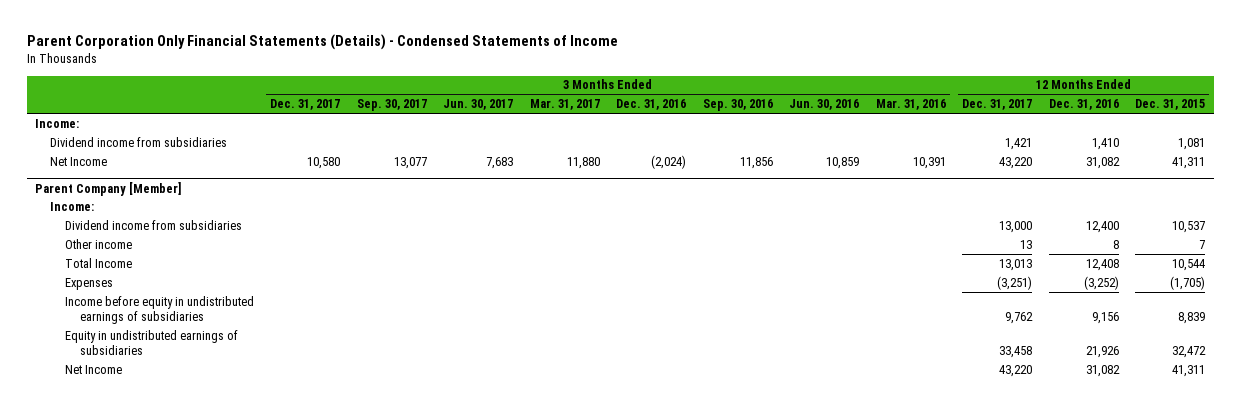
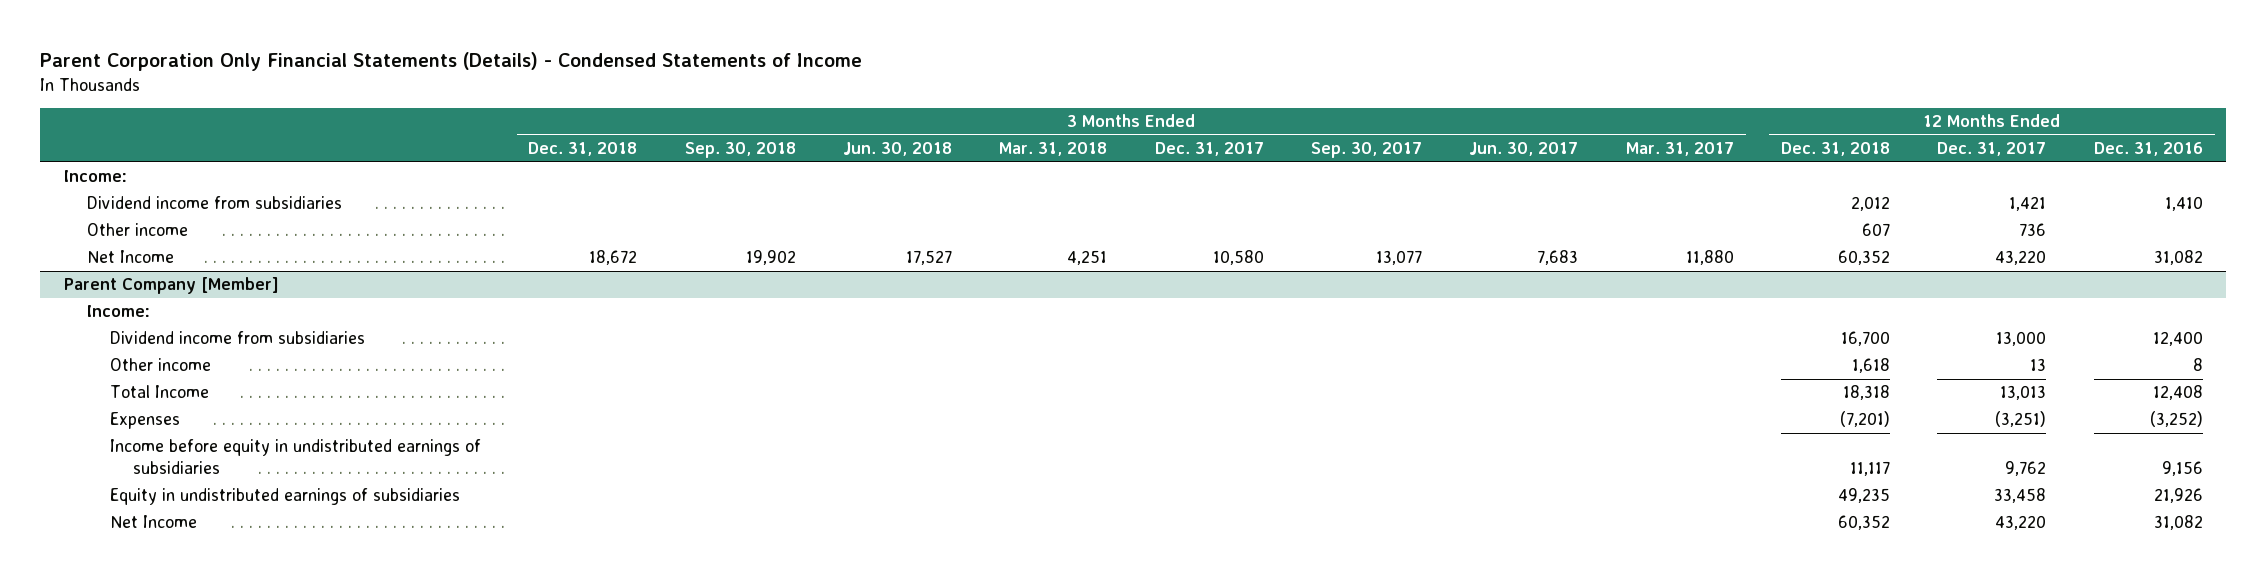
[616,99,687,111] Dec. 31, 2016 -> none
[702,99,773,112] Sep. 30, 2016 -> none
[789,99,860,111] Jun. 30, 2016 -> none
[875,99,946,111] Mar. 31, 2016 -> none
[1135,99,1206,111] Dec. 31, 2015 -> none
none -> [528,142,638,157] Dec. 31, 2018
none -> [684,142,796,159] Sep. 30, 2018
none -> [843,142,953,157] Jun. 30, 2018
none -> [999,142,1108,157] Mar. 31, 2018
none -> [1781,142,1891,157] Dec. 31, 2018
none -> [86,223,188,237] Other income

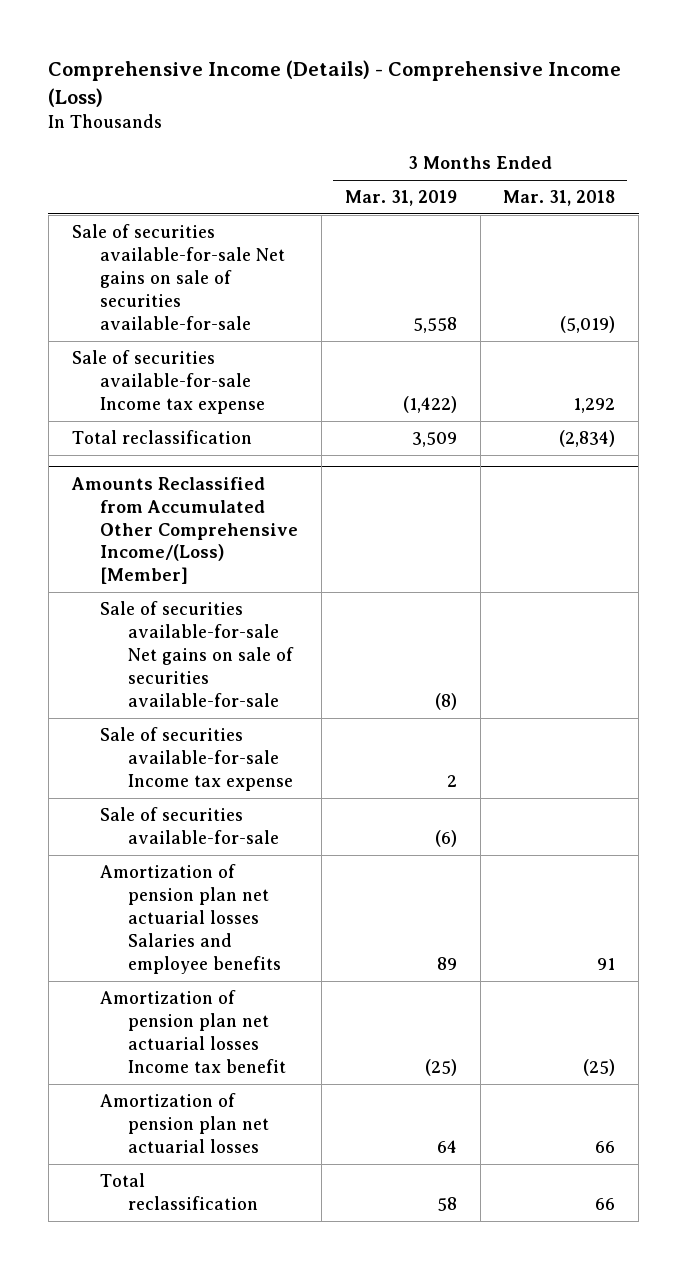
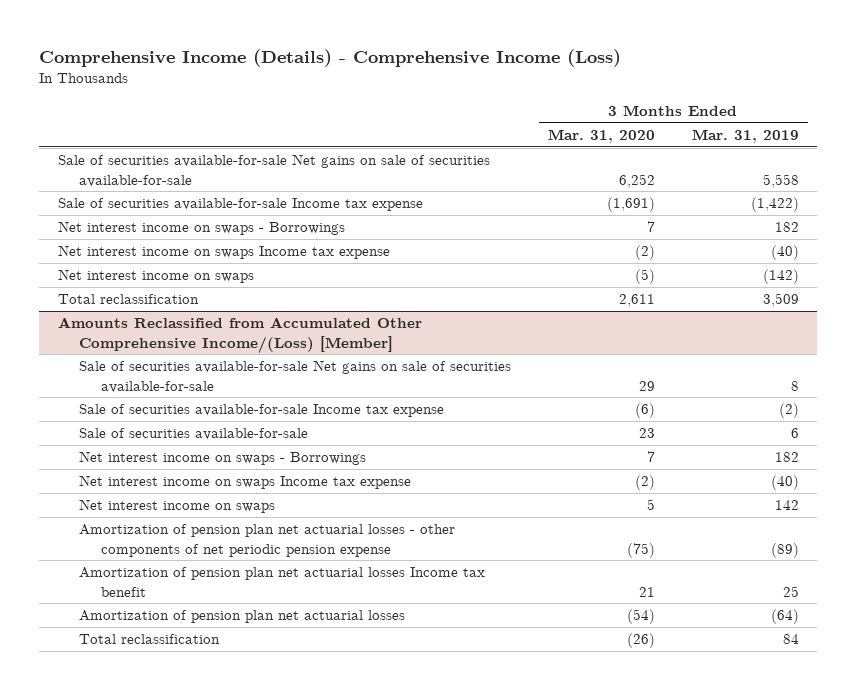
[503,190,616,207] Mar. 31, 2018 -> none
none -> [547,129,655,144] Mar. 31, 2020
none -> [57,221,345,236] Net interest income on swaps - Borrowings
none -> [57,245,390,260] Net interest income on swaps Income tax expense
none -> [57,269,254,284] Net interest income on swaps
[434,692,457,710] (8) -> [790,380,799,391] 8
[446,775,457,788] 2 -> [778,403,799,419] (2)
[434,830,457,848] (6) -> [790,428,799,439] 6
none -> [79,451,367,466] Net interest income on swaps - Borrowings
none -> [79,475,412,490] Net interest income on swaps Income tax expense
none -> [79,499,276,514] Net interest income on swaps
[100,864,282,974] Amortization of pension plan net actuarial losses Salaries and employee benefits -> [79,524,456,557] Amortization of pension plan net actuarial losses - other components of net periodic pension expense
[436,956,457,970] 89 -> [770,542,799,558] (89)
[424,1058,457,1076] (25) -> [782,585,799,597] 25
[436,1140,457,1154] 64 -> [770,609,799,625] (64)
[436,1197,457,1212] 58 -> [782,634,799,645] 84

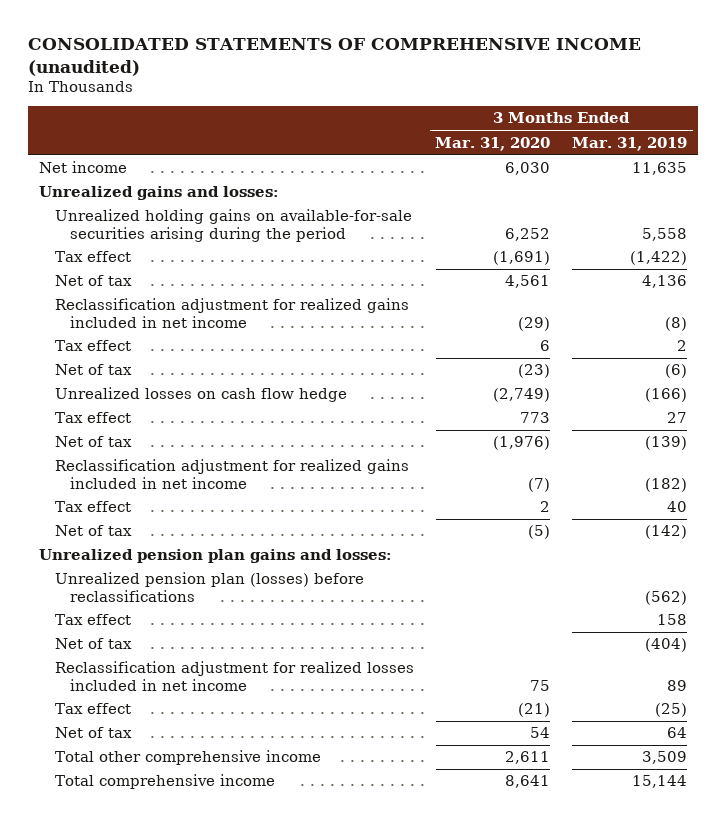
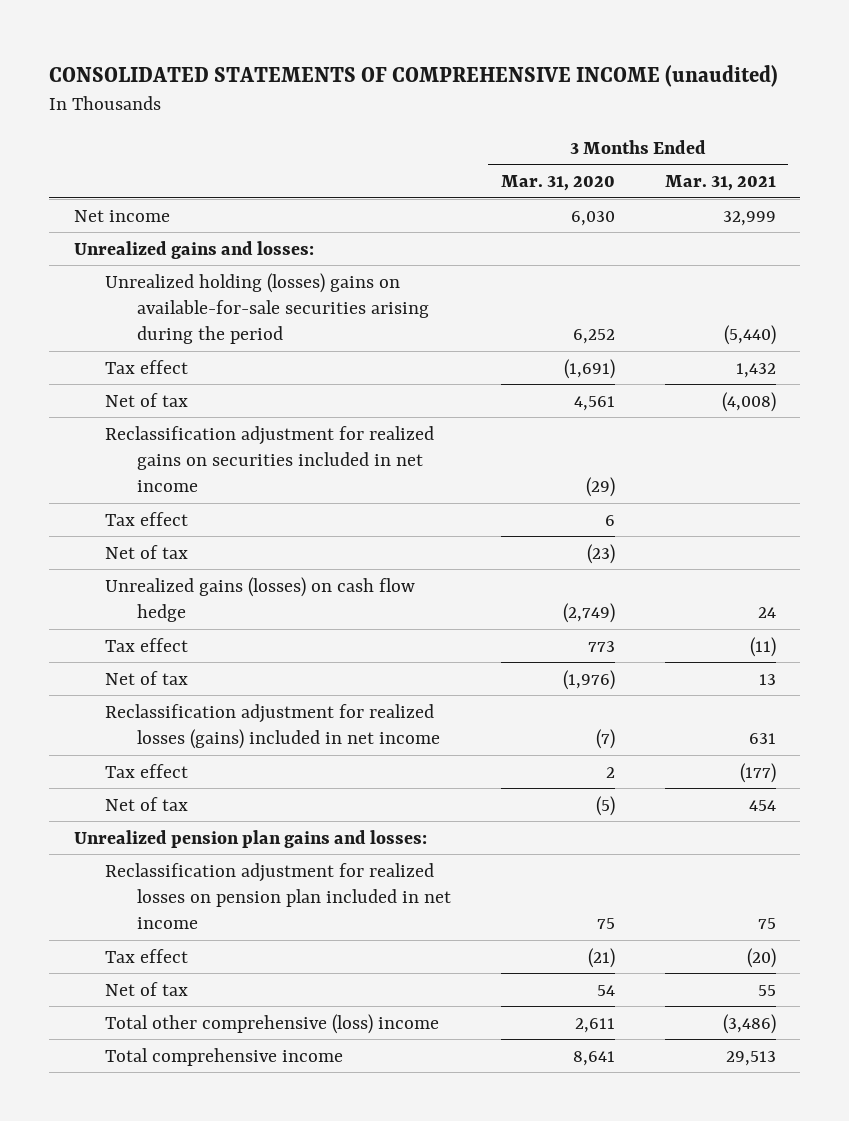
[572,136,688,151] Mar. 31, 2019 -> none
none -> [664,175,776,192] Mar. 31, 2021
[54,209,412,242] Unrealized holding gains on available-for-sale securities arising during the period -> [105,272,430,345] Unrealized holding (losses) gains on available-for-sale securities arising during the period
[54,298,409,328] Reclassification adjustment for realized gains included in net income -> [105,425,435,493] Reclassification adjustment for realized gains on securities included in net income
[54,387,347,403] Unrealized losses on cash flow hedge -> [105,576,416,623] Unrealized gains (losses) on cash flow hedge
[54,459,409,489] Reclassification adjustment for realized gains included in net income -> [105,703,441,750] Reclassification adjustment for realized losses (gains) included in net income
[54,572,364,602] Unrealized pension plan (losses) before reclassifications -> none
[54,614,131,626] Tax effect -> none
[54,638,132,650] Net of tax -> none
[54,661,414,691] Reclassification adjustment for realized losses included in net income -> [105,862,452,930] Reclassification adjustment for realized losses on pension plan included in net income
[54,750,321,766] Total other comprehensive income -> [105,1013,440,1034] Total other comprehensive (loss) income

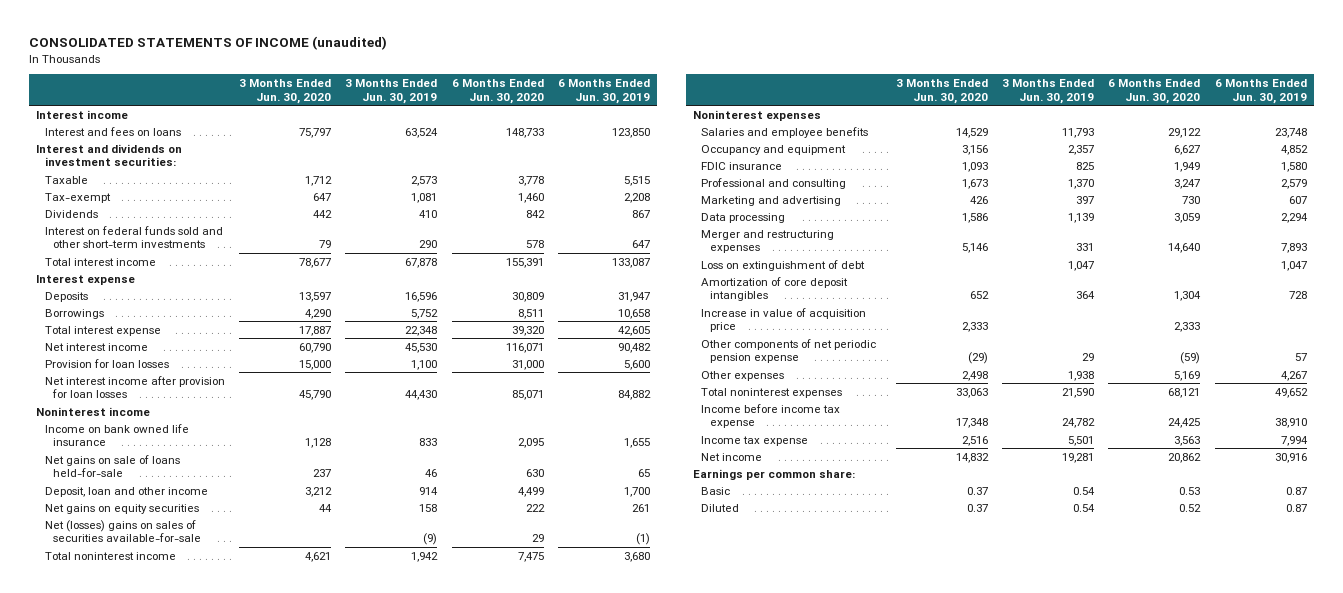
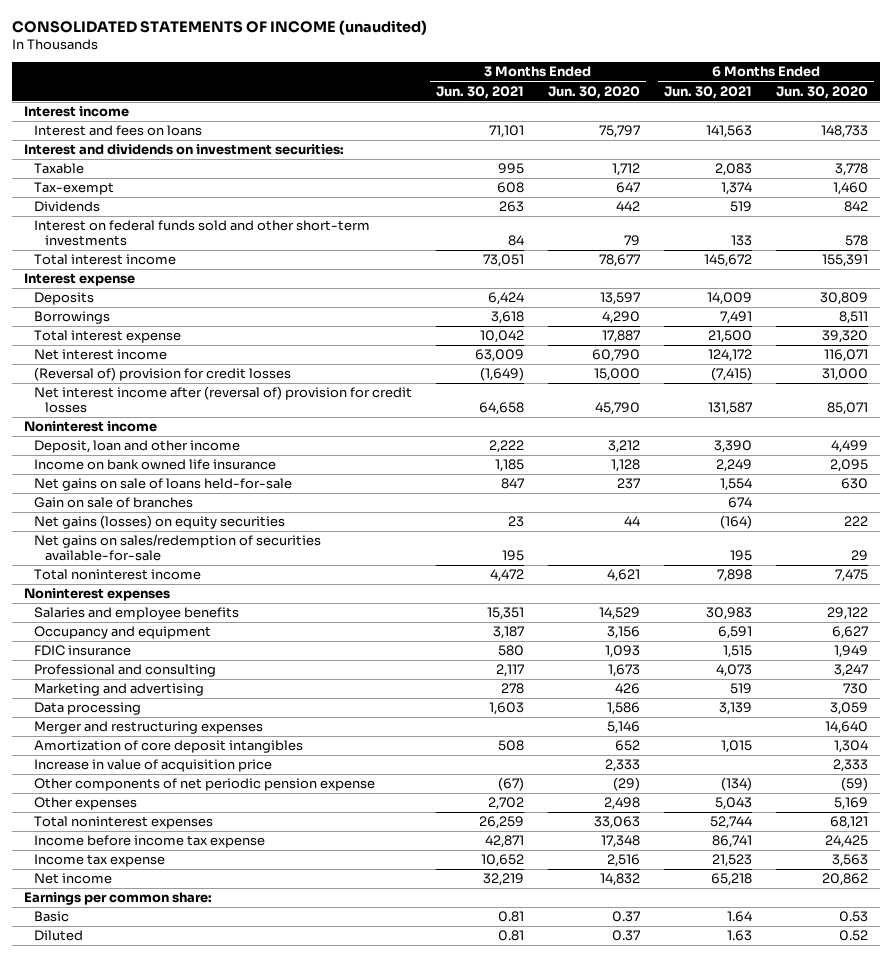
[345,79,438,104] 3 Months Ended Jun. 30, 2019 -> none
[557,79,650,104] 6 Months Ended Jun. 30, 2019 -> none
none -> [436,85,525,99] Jun. 30, 2021
none -> [664,85,753,99] Jun. 30, 2021
[44,358,169,368] Provision for loan losses -> [34,367,292,382] (Reversal of) provision for credit losses
[44,375,225,399] Net interest income after provision for loan losses -> [34,386,413,414] Net interest income after (reversal of) provision for credit losses
[44,486,208,497] Deposit, loan and other income -> [34,440,241,454] Deposit, loan and other income
none -> [34,497,194,509] Gain on sale of branches
[44,503,199,514] Net gains on equity securities -> [34,515,286,530] Net gains (losses) on equity securities
[44,519,202,543] Net (losses) gains on sales of securities available-for-sale -> [34,534,322,562] Net gains on sales/redemption of securities available-for-sale
[701,259,866,271] Loss on extinguishment of debt -> none

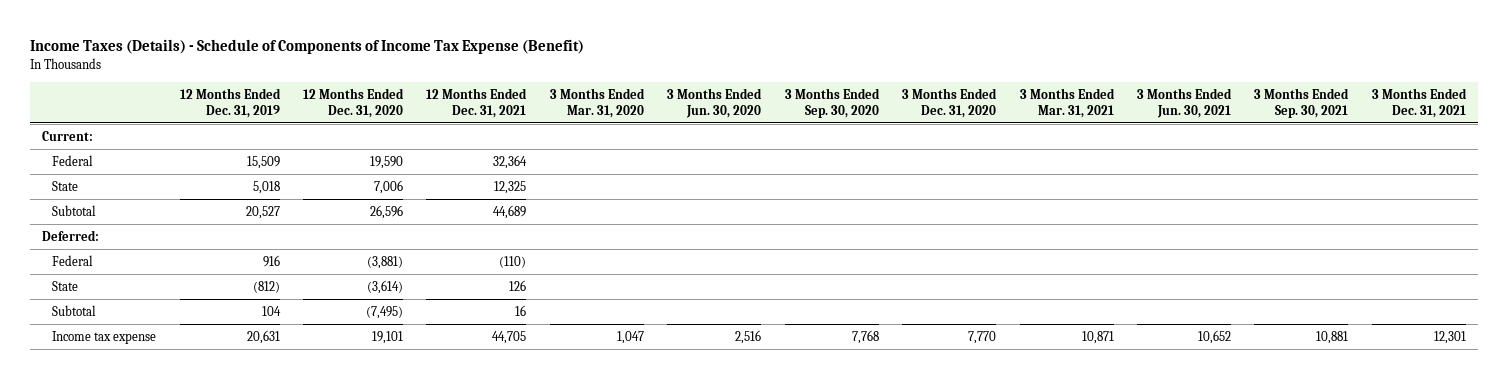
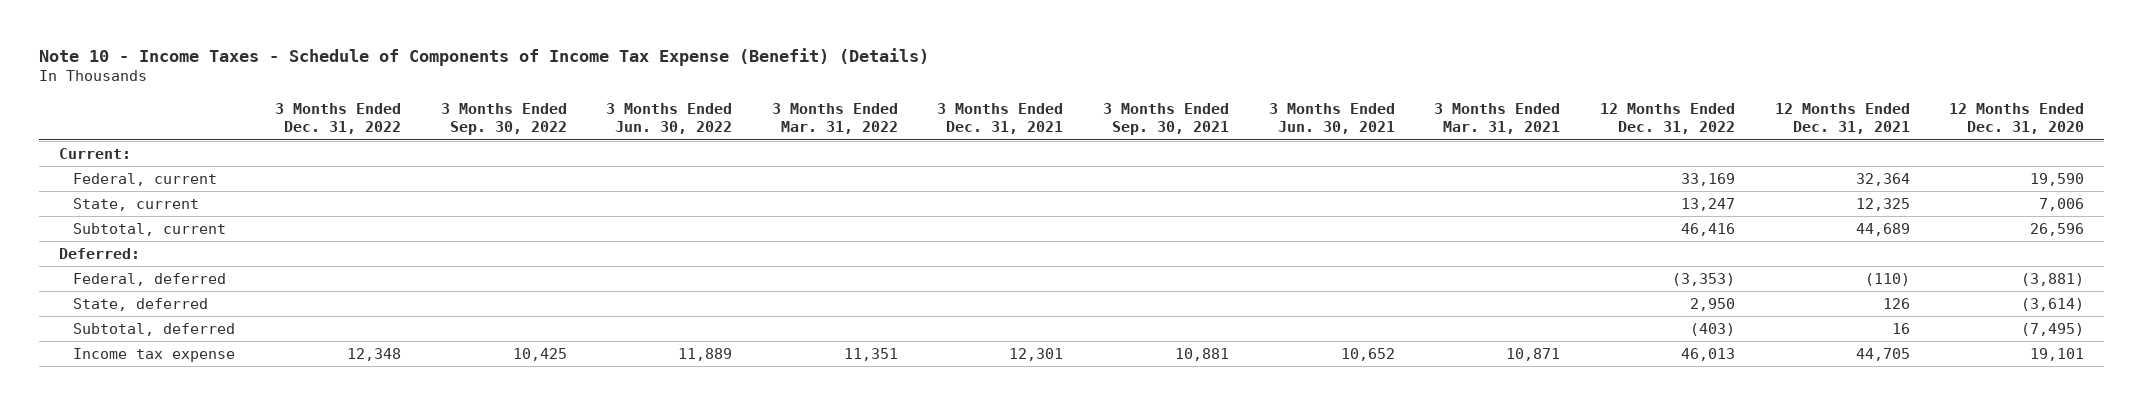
[30,38,585,54] Income Taxes (Details) - Schedule of Components of Income Tax Expense (Benefit) -> [39,47,930,66] Note 10 - Income Taxes - Schedule of Components of Income Tax Expense (Benefit) (Details)
[179,87,281,118] 12 Months Ended Dec. 31, 2019 -> none
[549,87,645,118] 3 Months Ended Mar. 31, 2020 -> none
[667,87,763,118] 3 Months Ended Jun. 30, 2020 -> none
[784,87,880,118] 3 Months Ended Sep. 30, 2020 -> none
[902,87,998,118] 3 Months Ended Dec. 31, 2020 -> none
none -> [274,102,401,135] 3 Months Ended Dec. 31, 2022
none -> [440,102,567,136] 3 Months Ended Sep. 30, 2022
none -> [606,102,733,135] 3 Months Ended Jun. 30, 2022
none -> [771,102,898,135] 3 Months Ended Mar. 31, 2022
none -> [1600,102,1736,135] 12 Months Ended Dec. 31, 2022
[52,155,94,167] Federal -> [73,172,218,186] Federal, current
[52,181,79,192] State -> [73,197,200,211] State, current
[52,205,97,217] Subtotal -> [73,222,227,236] Subtotal, current
[52,255,94,267] Federal -> [73,272,227,286] Federal, deferred
[52,281,79,292] State -> [73,297,209,311] State, deferred
[52,305,97,317] Subtotal -> [73,322,236,336] Subtotal, deferred

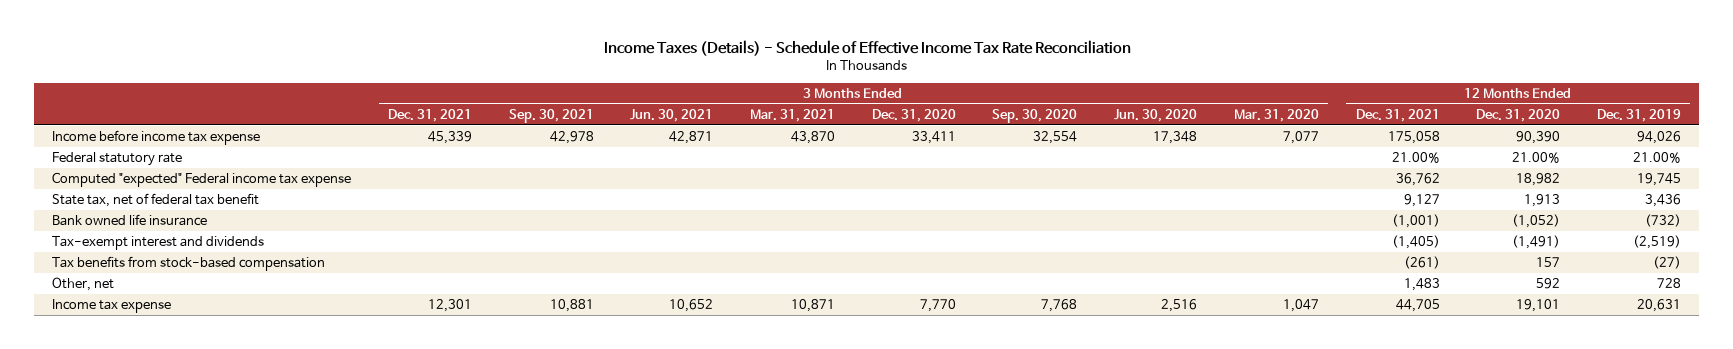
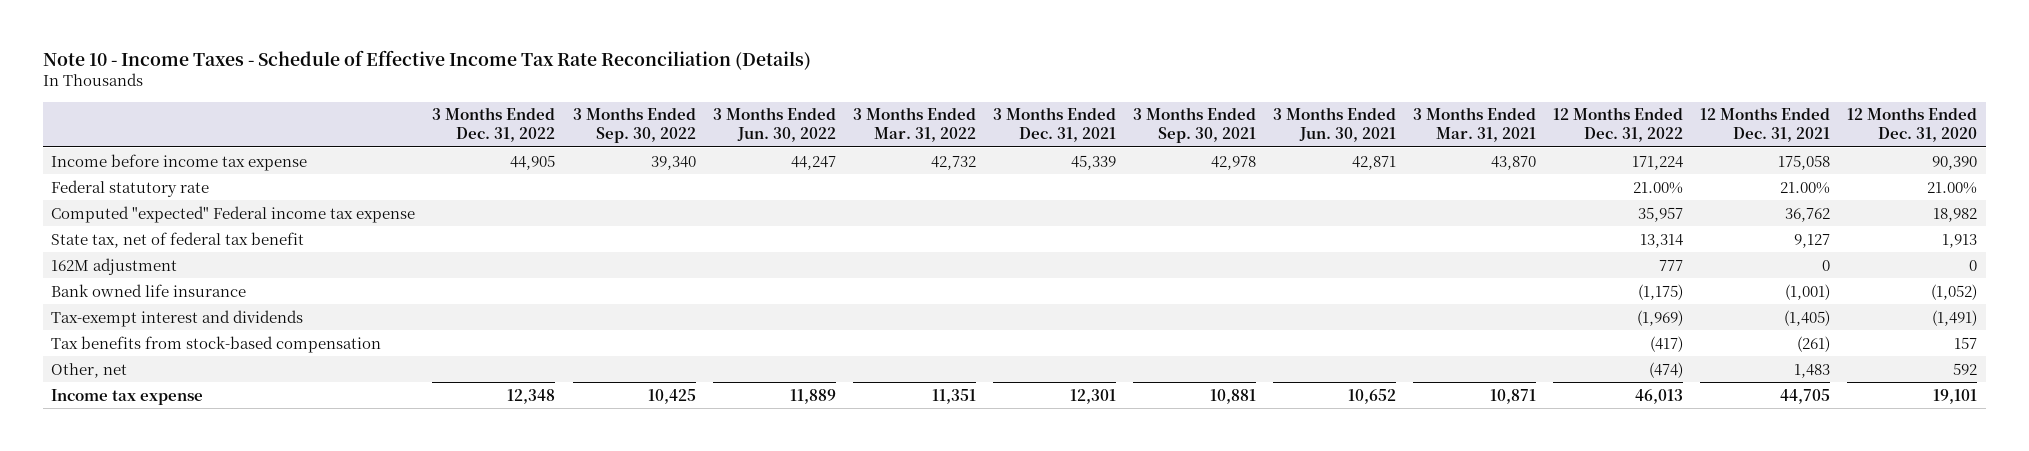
[603,40,1131,57] Income Taxes (Details) - Schedule of Effective Income Tax Rate Reconciliation -> [42,50,811,71] Note 10 - Income Taxes - Schedule of Effective Income Tax Rate Reconciliation (Details)
[871,108,956,122] Dec. 31, 2020 -> none
[992,108,1078,123] Sep. 30, 2020 -> none
[1114,108,1198,122] Jun. 30, 2020 -> none
[1233,108,1319,122] Mar. 31, 2020 -> none
[1596,108,1681,122] Dec. 31, 2019 -> none
none -> [432,107,556,143] 3 Months Ended Dec. 31, 2022
none -> [572,107,696,144] 3 Months Ended Sep. 30, 2022
none -> [712,107,836,143] 3 Months Ended Jun. 30, 2022
none -> [852,107,976,143] 3 Months Ended Mar. 31, 2022
none -> [1552,107,1683,143] 12 Months Ended Dec. 31, 2022
none -> [51,257,178,275] 162M adjustment

